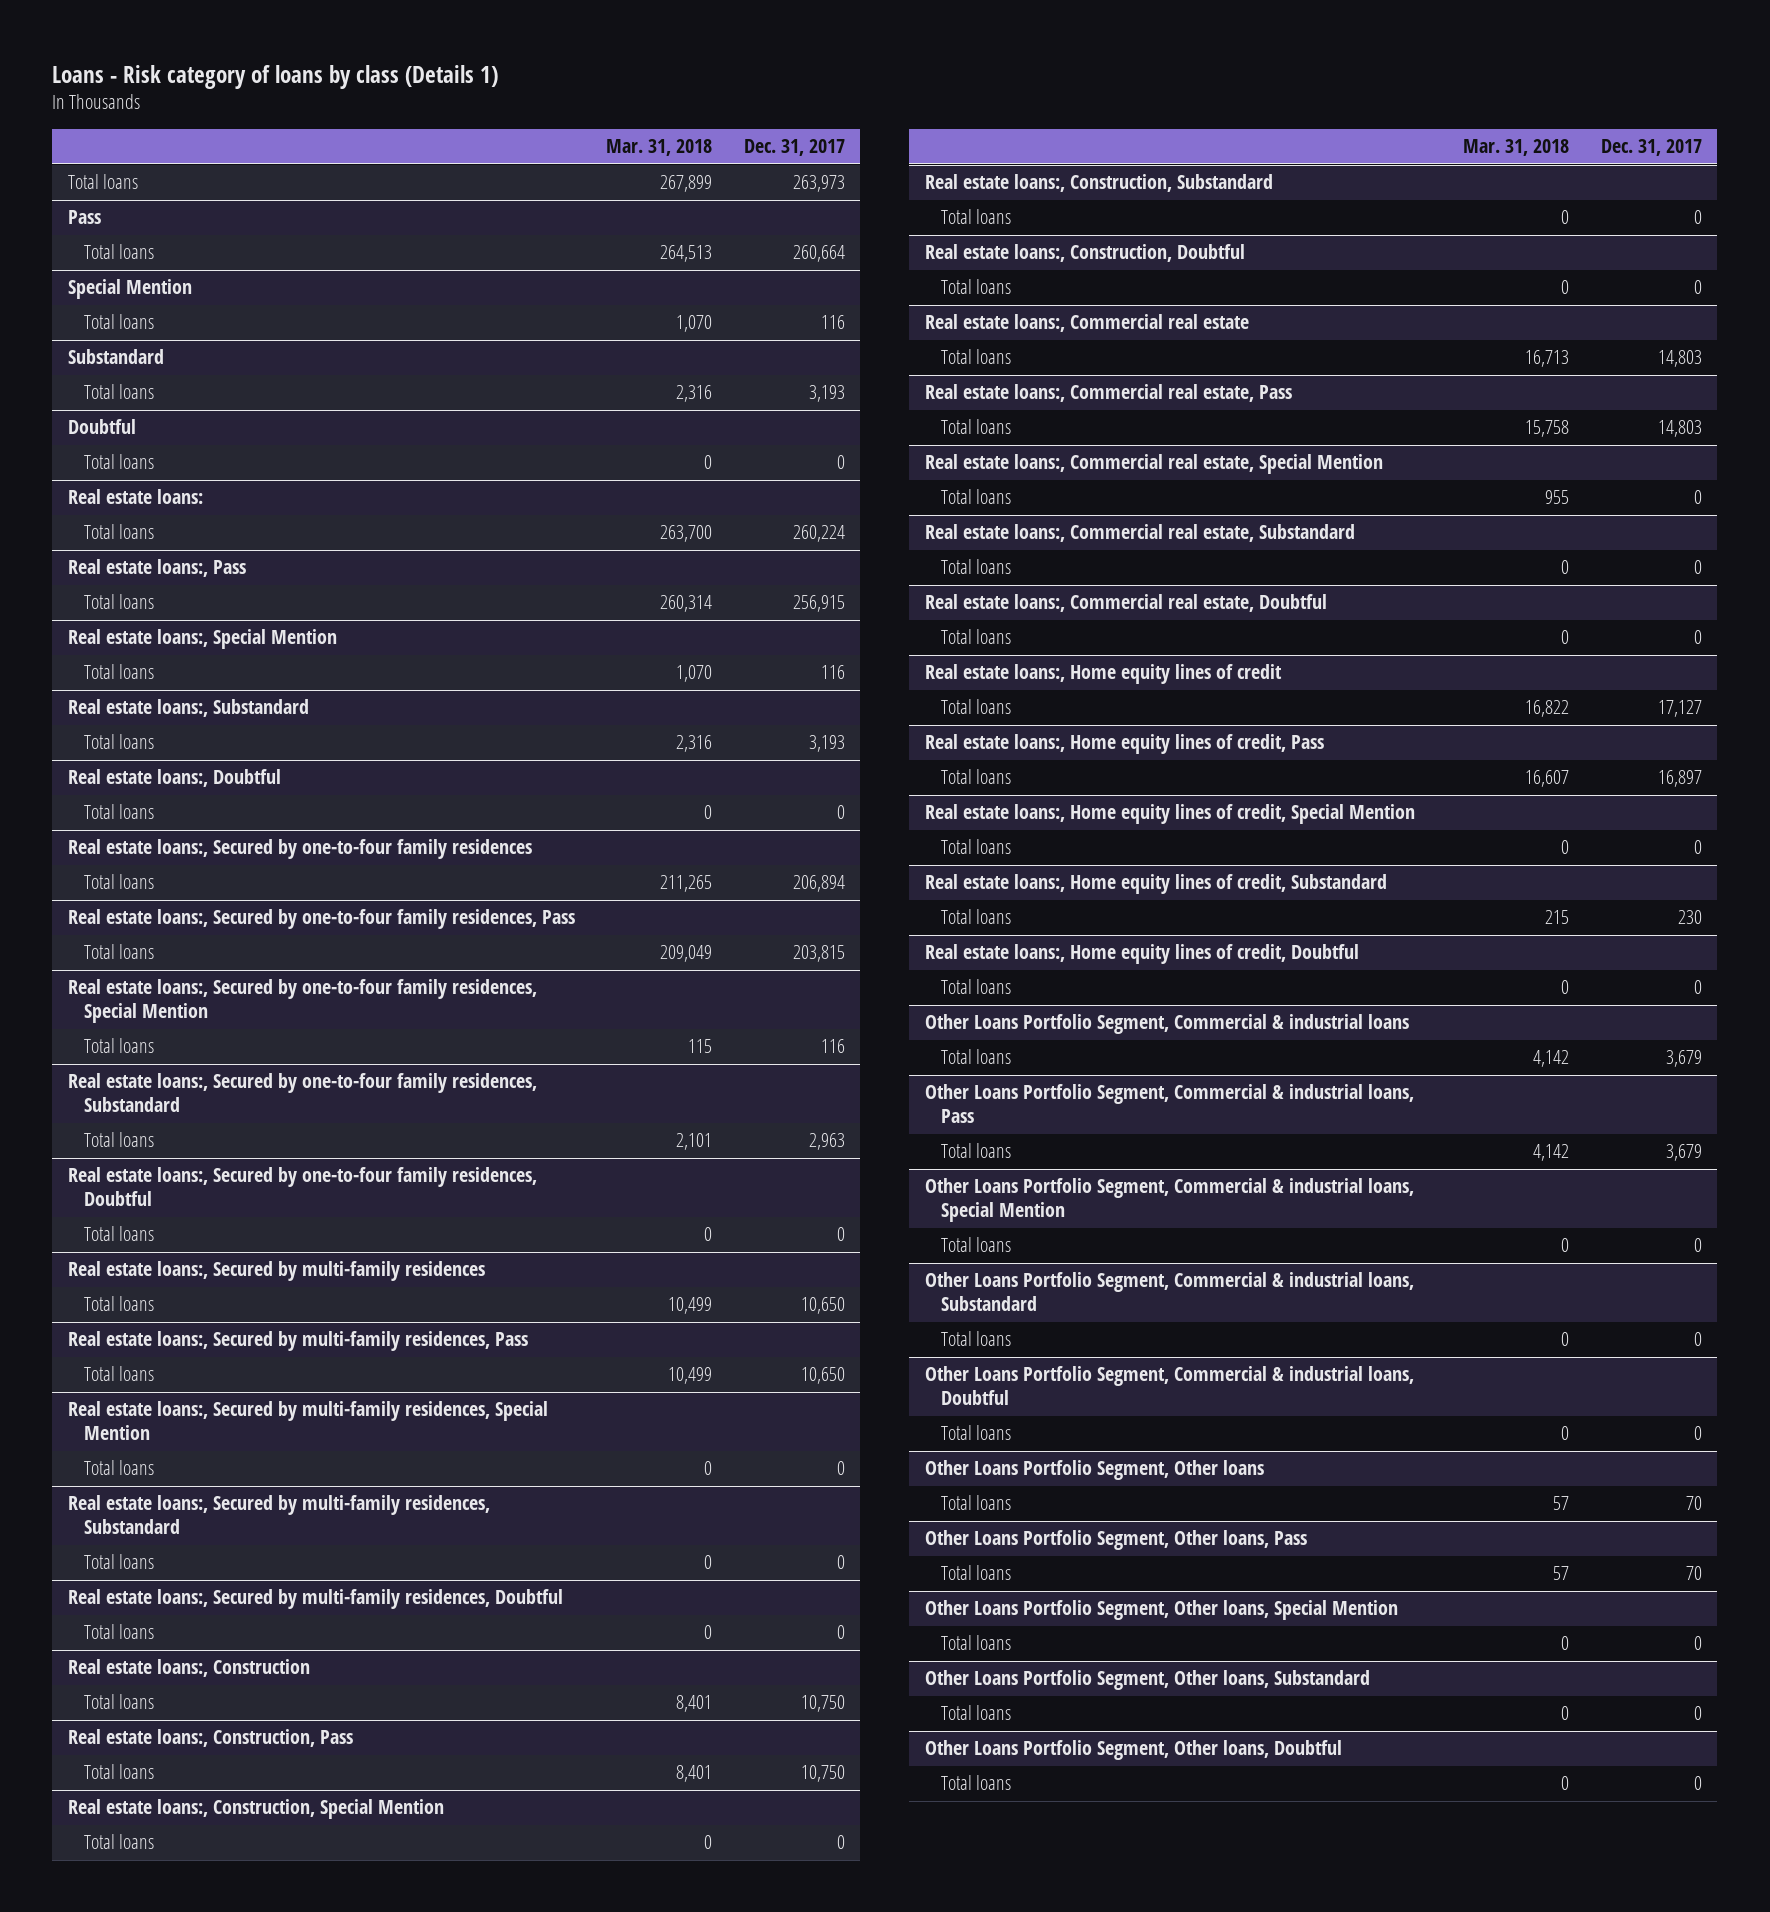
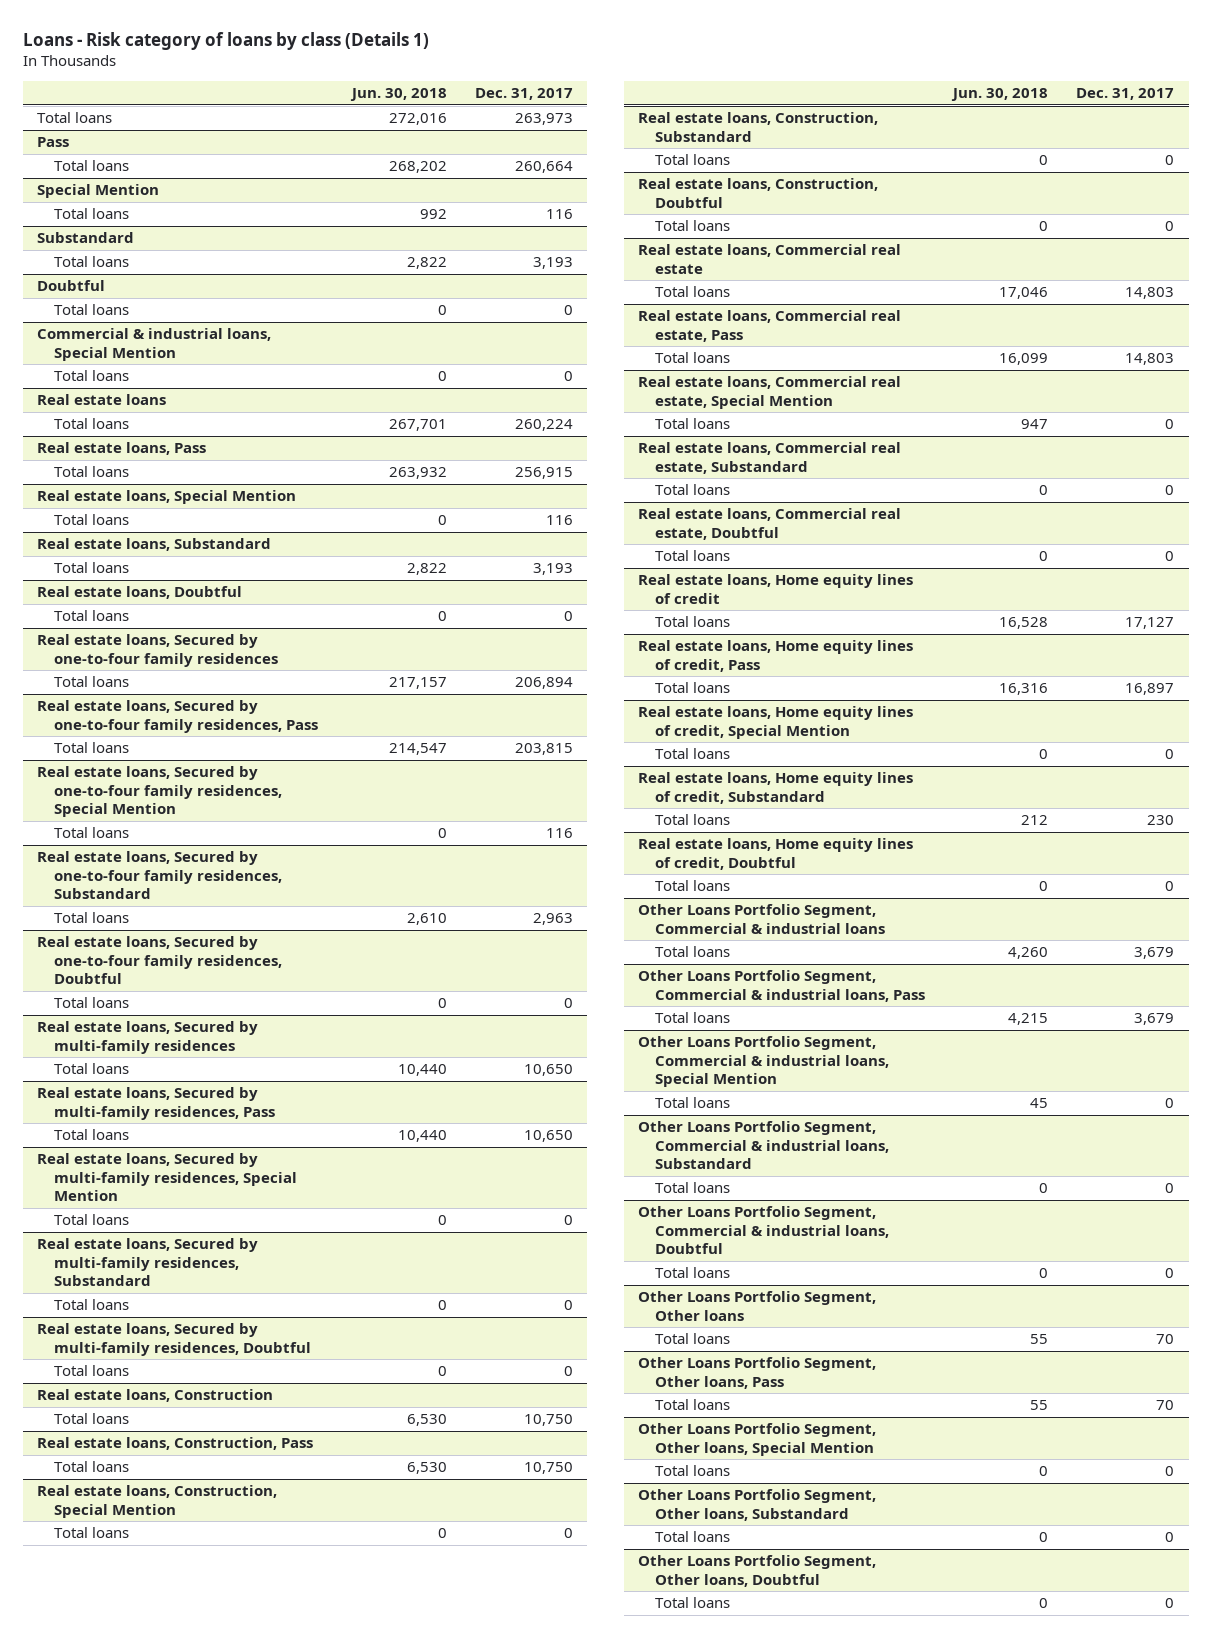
[606,139,713,157] Mar. 31, 2018 -> none
none -> [349,88,447,102] Jun. 30, 2018
none -> [36,328,271,361] Commercial & industrial loans, Special Mention
none -> [53,370,129,382] Total loans
[68,489,204,505] Real estate loans: -> [36,394,166,406] Real estate loans
[68,559,247,578] Real estate loans:, Pass -> [36,442,206,456] Real estate loans, Pass
[68,629,338,650] Real estate loans:, Special Mention -> [36,490,296,505] Real estate loans, Special Mention
[68,699,310,718] Real estate loans:, Substandard -> [36,538,271,552] Real estate loans, Substandard
[68,769,282,788] Real estate loans:, Doubtful -> [36,586,242,600] Real estate loans, Doubtful
[68,839,533,860] Real estate loans:, Secured by one-to-four family residences -> [36,634,278,667] Real estate loans, Secured by one-to-four family residences
[68,909,576,930] Real estate loans:, Secured by one-to-four family residences, Pass -> [36,700,318,733] Real estate loans, Secured by one-to-four family residences, Pass
[68,979,538,1024] Real estate loans:, Secured by one-to-four family residences, Special Mention -> [36,766,282,818] Real estate loans, Secured by one-to-four family residences, Special Mention
[68,1073,538,1113] Real estate loans:, Secured by one-to-four family residences, Substandard -> [36,851,282,900] Real estate loans, Secured by one-to-four family residences, Substandard
[68,1167,538,1207] Real estate loans:, Secured by one-to-four family residences, Doubtful -> [36,936,282,985] Real estate loans, Secured by one-to-four family residences, Doubtful
[68,1261,486,1282] Real estate loans:, Secured by multi-family residences -> [36,1021,258,1054] Real estate loans, Secured by multi-family residences
[68,1331,529,1352] Real estate loans:, Secured by multi-family residences, Pass -> [36,1087,275,1120] Real estate loans, Secured by multi-family residences, Pass
[68,1401,549,1441] Real estate loans:, Secured by multi-family residences, Special Mention -> [36,1153,297,1202] Real estate loans, Secured by multi-family residences, Special Mention
[68,1495,491,1535] Real estate loans:, Secured by multi-family residences, Substandard -> [36,1238,258,1287] Real estate loans, Secured by multi-family residences, Substandard
[68,1589,564,1610] Real estate loans:, Secured by multi-family residences, Doubtful -> [36,1323,311,1356] Real estate loans, Secured by multi-family residences, Doubtful
[68,1659,311,1678] Real estate loans:, Construction -> [36,1389,273,1403] Real estate loans, Construction
[68,1729,354,1748] Real estate loans:, Construction, Pass -> [36,1437,313,1451] Real estate loans, Construction, Pass
[68,1799,445,1820] Real estate loans:, Construction, Special Mention -> [36,1485,277,1518] Real estate loans, Construction, Special Mention
[925,174,1274,193] Real estate loans:, Construction, Substandard -> [638,112,879,142] Real estate loans, Construction, Substandard
[925,244,1246,263] Real estate loans:, Construction, Doubtful -> [638,178,879,208] Real estate loans, Construction, Doubtful
[925,314,1250,333] Real estate loans:, Commercial real estate -> [638,244,902,274] Real estate loans, Commercial real estate
[925,384,1293,403] Real estate loans:, Commercial real estate, Pass -> [638,310,902,342] Real estate loans, Commercial real estate, Pass
[925,454,1384,475] Real estate loans:, Commercial real estate, Special Mention -> [638,376,902,409] Real estate loans, Commercial real estate, Special Mention
[925,524,1356,543] Real estate loans:, Commercial real estate, Substandard -> [638,442,902,474] Real estate loans, Commercial real estate, Substandard
[925,594,1328,613] Real estate loans:, Commercial real estate, Doubtful -> [638,508,902,540] Real estate loans, Commercial real estate, Doubtful
[925,664,1283,685] Real estate loans:, Home equity lines of credit -> [638,574,914,604] Real estate loans, Home equity lines of credit
[925,734,1325,755] Real estate loans:, Home equity lines of credit, Pass -> [638,640,914,672] Real estate loans, Home equity lines of credit, Pass
[925,804,1416,825] Real estate loans:, Home equity lines of credit, Special Mention -> [638,706,914,739] Real estate loans, Home equity lines of credit, Special Mention
[925,874,1388,895] Real estate loans:, Home equity lines of credit, Substandard -> [638,772,914,804] Real estate loans, Home equity lines of credit, Substandard
[925,944,1360,965] Real estate loans:, Home equity lines of credit, Doubtful -> [638,838,914,870] Real estate loans, Home equity lines of credit, Doubtful

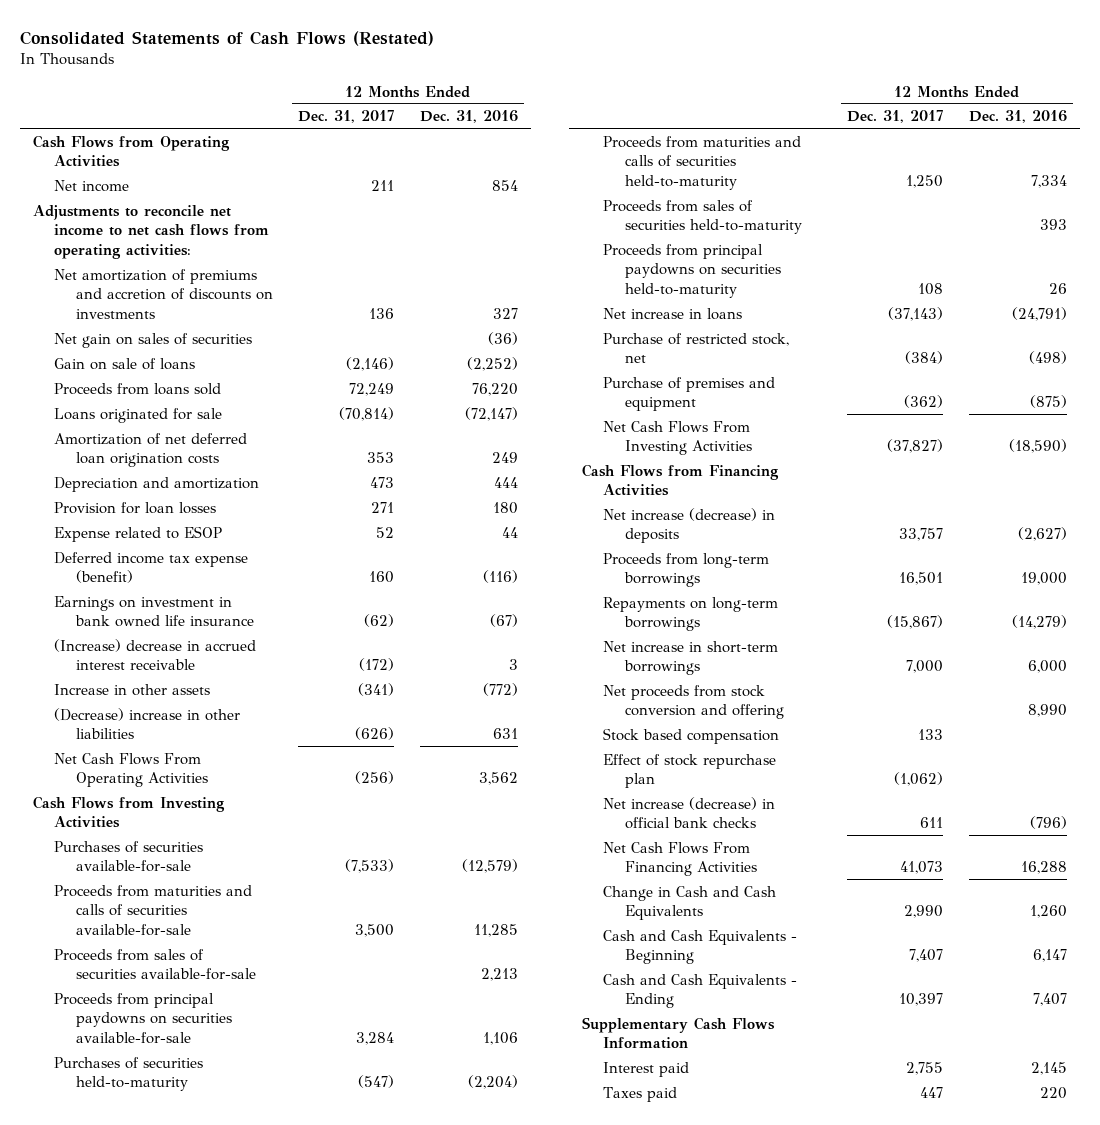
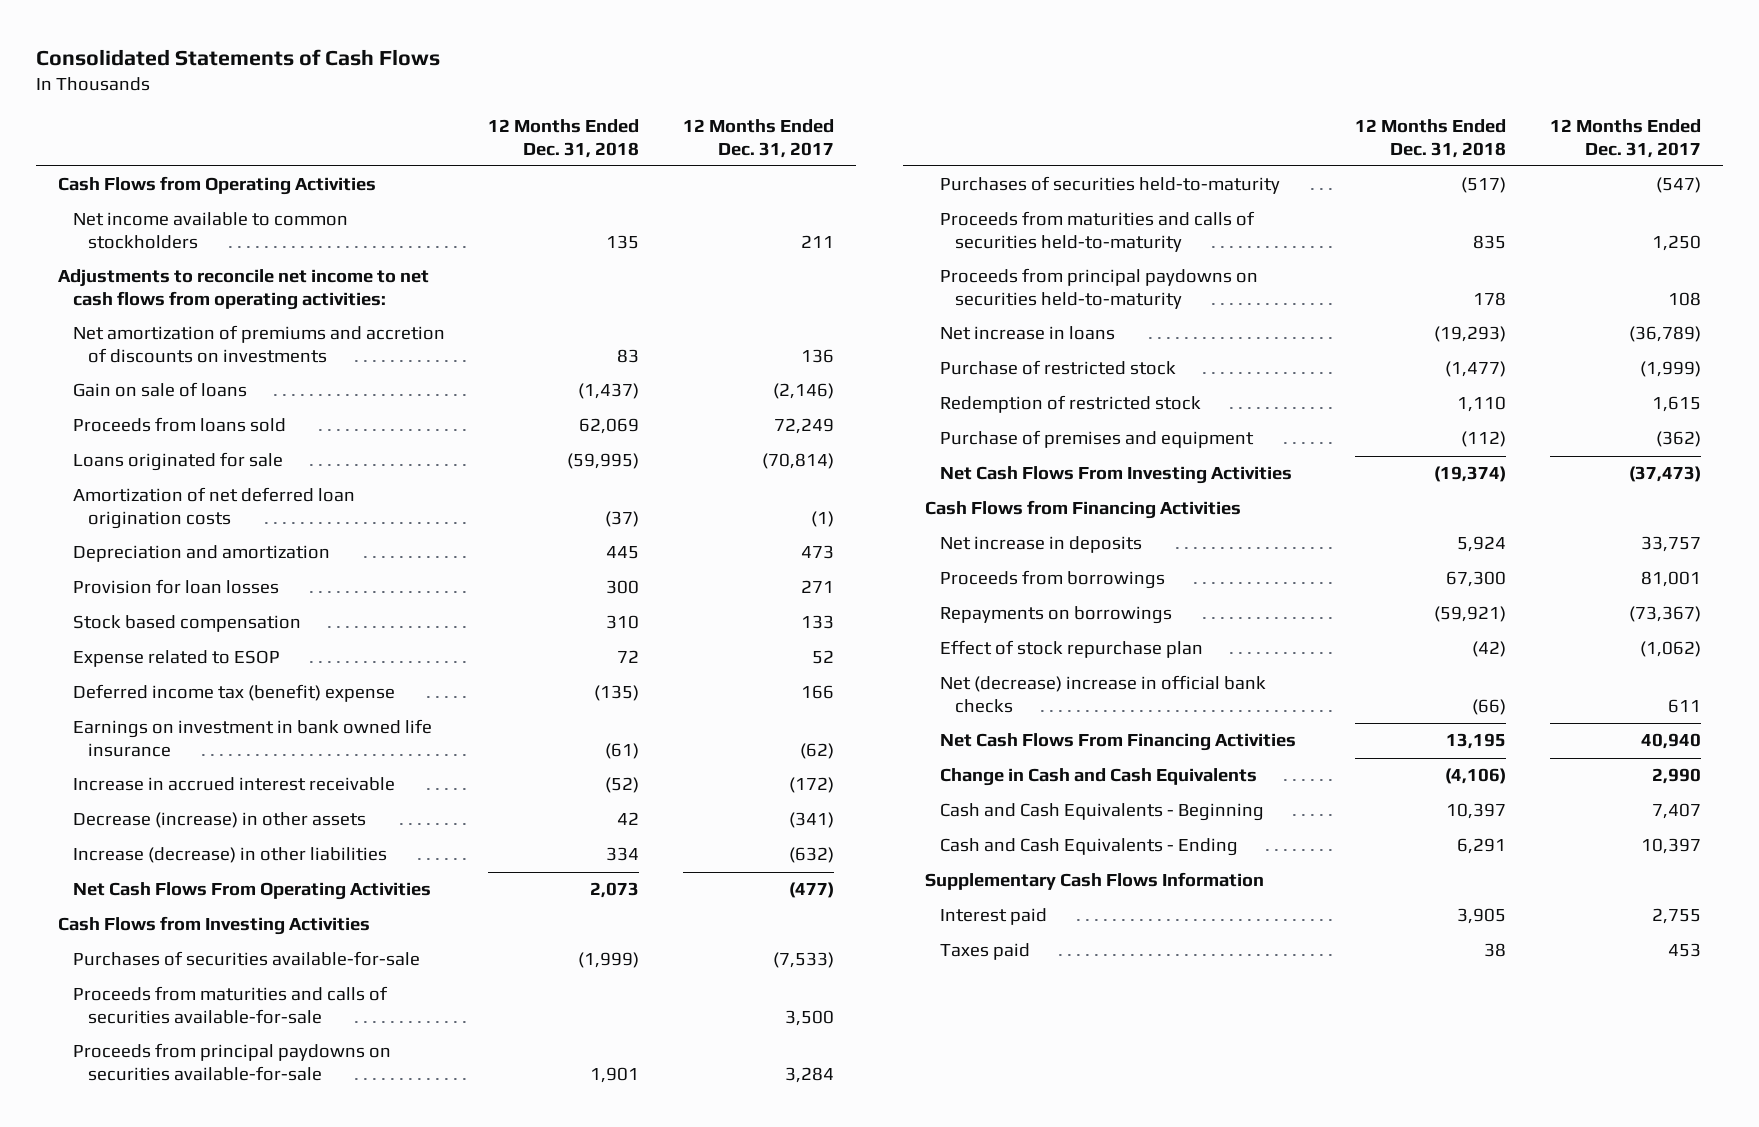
[20,30,435,46] Consolidated Statements of Cash Flows (Restated) -> [35,49,440,67] Consolidated Statements of Cash Flows
[420,110,519,124] Dec. 31, 2016 -> none
none -> [488,119,640,158] 12 Months Ended Dec. 31, 2018
[54,179,130,192] Net income -> [72,212,348,249] Net income available to common stockholders
[54,332,253,348] Net gain on sales of securities -> none
[367,452,395,464] 353 -> [811,510,835,527] (1)
[603,727,780,744] Stock based compensation -> [72,615,301,633] Stock based compensation
[54,551,249,584] Deferred income tax expense (benefit) -> [72,684,395,703] Deferred income tax (benefit) expense
[369,571,395,584] 160 -> [801,685,835,700] 166
[54,638,257,671] (Increase) decrease in accrued interest receivable -> [72,777,395,792] Increase in accrued interest receivable
[54,683,211,696] Increase in other assets -> [72,812,366,829] Decrease (increase) in other assets
[54,707,241,740] (Decrease) increase in other liabilities -> [72,847,387,864] Increase (decrease) in other liabilities
[355,727,395,741] (626) -> [789,847,835,864] (632)
[355,771,395,785] (256) -> [789,882,835,899] (477)
[54,948,256,981] Proceeds from sales of securities available-for-sale -> none
[603,199,802,235] Proceeds from sales of securities held-to-maturity -> none
[888,306,944,321] (37,143) -> [1628,326,1701,343] (36,789)
[603,332,790,364] Purchase of restricted stock, net -> [939,360,1176,376] Purchase of restricted stock
[905,351,944,365] (384) -> [1639,361,1701,378] (1,999)
none -> [939,395,1201,414] Redemption of restricted stock
[887,439,944,454] (37,827) -> [1628,466,1701,483] (37,473)
[603,640,779,676] Net increase in short-term borrowings -> none
[603,684,784,720] Net proceeds from stock conversion and offering -> none
[603,507,776,544] Net increase (decrease) in deposits -> [939,536,1142,554] Net increase in deposits
[603,552,770,588] Proceeds from long-term borrowings -> [939,570,1165,590] Proceeds from borrowings
[899,572,944,586] 16,501 -> [1640,571,1701,588] 81,001
[603,596,779,632] Repayments on long-term borrowings -> [939,606,1172,625] Repayments on borrowings
[887,615,944,630] (15,867) -> [1628,606,1701,623] (73,367)
[603,796,776,830] Net increase (decrease) in official bank checks -> [939,675,1266,713] Net (decrease) increase in official bank checks
[900,861,944,875] 41,073 -> [1640,733,1701,750] 40,940
[920,1086,944,1098] 447 -> [1667,943,1701,958] 453

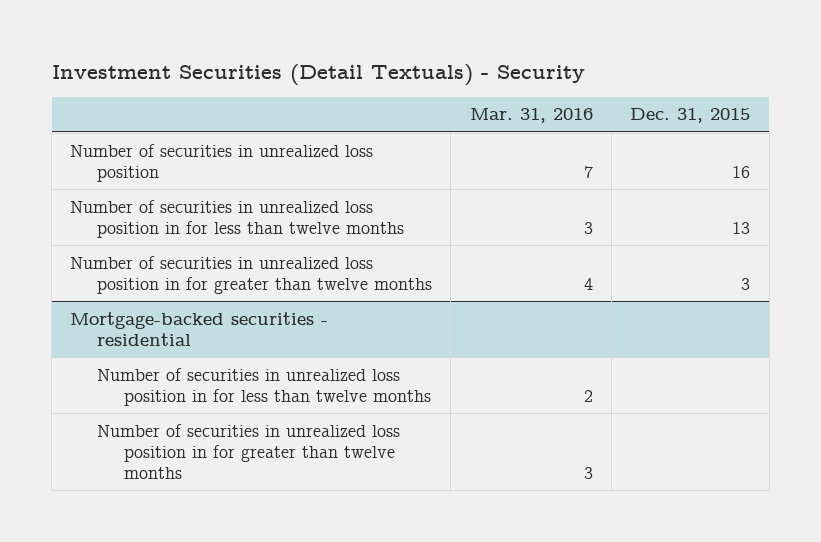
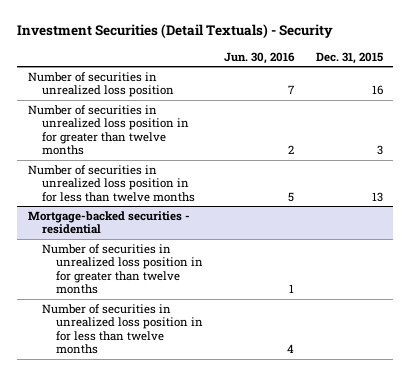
[469,108,593,124] Mar. 31, 2016 -> none
none -> [224,51,296,64] Jun. 30, 2016
[70,199,405,238] Number of securities in unrealized loss position in for less than twelve months -> [27,164,195,202] Number of securities in unrealized loss position in for less than twelve months
[97,367,431,406] Number of securities in unrealized loss position in for less than twelve months -> [41,303,203,355] Number of securities in unrealized loss position in for less than twelve months

